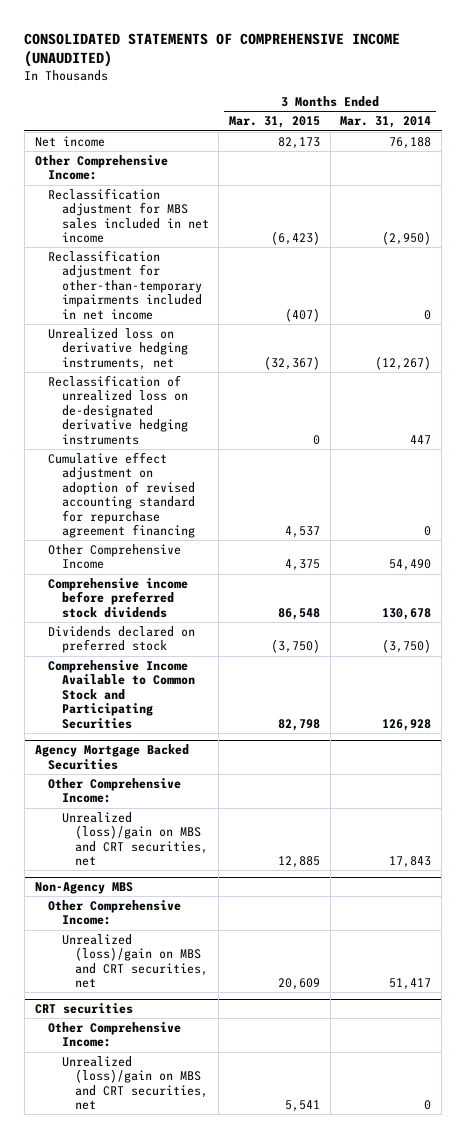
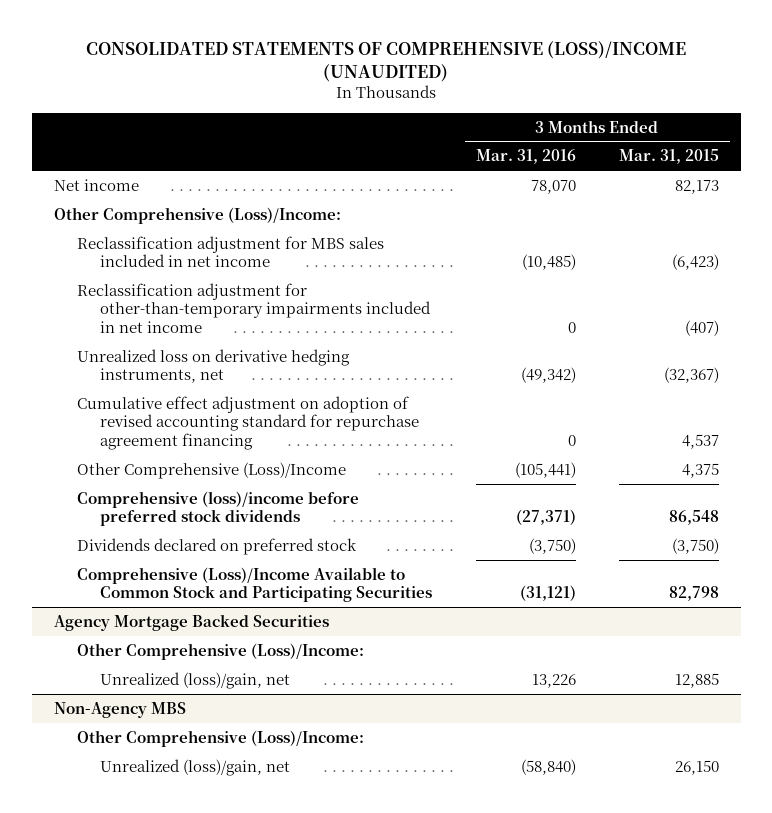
[24,32,401,68] CONSOLIDATED STATEMENTS OF COMPREHENSIVE INCOME (UNAUDITED) -> [86,40,687,82] CONSOLIDATED STATEMENTS OF COMPREHENSIVE (LOSS)/INCOME (UNAUDITED)
[340,116,432,129] Mar. 31, 2014 -> none
none -> [475,149,576,165] Mar. 31, 2016
[34,154,168,181] Other Comprehensive Income: -> [53,206,341,224] Other Comprehensive (Loss)/Income:
[48,374,188,445] Reclassification of unrealized loss on de-designated derivative hedging instruments -> none
[48,543,182,570] Other Comprehensive Income -> [76,461,346,479] Other Comprehensive (Loss)/Income
[48,577,189,618] Comprehensive income before preferred stock dividends -> [76,490,359,527] Comprehensive (loss)/income before preferred stock dividends
[48,659,195,729] Comprehensive Income Available to Common Stock and Participating Securities -> [76,566,433,603] Comprehensive (Loss)/Income Available to Common Stock and Participating Securities
[48,777,182,804] Other Comprehensive Income: -> [76,642,364,660] Other Comprehensive (Loss)/Income:
[61,811,208,867] Unrealized (loss)/gain on MBS and CRT securities, net -> [100,671,291,689] Unrealized (loss)/gain, net
[34,1003,133,1015] CRT securities -> none
[48,1021,182,1048] Other Comprehensive Income: -> none
[61,1055,208,1111] Unrealized (loss)/gain on MBS and CRT securities, net -> none
[48,899,182,926] Other Comprehensive Income: -> [76,729,364,747] Other Comprehensive (Loss)/Income:
[61,933,208,989] Unrealized (loss)/gain on MBS and CRT securities, net -> [100,758,291,776] Unrealized (loss)/gain, net
[277,978,320,991] 20,609 -> [674,759,719,775] 26,150

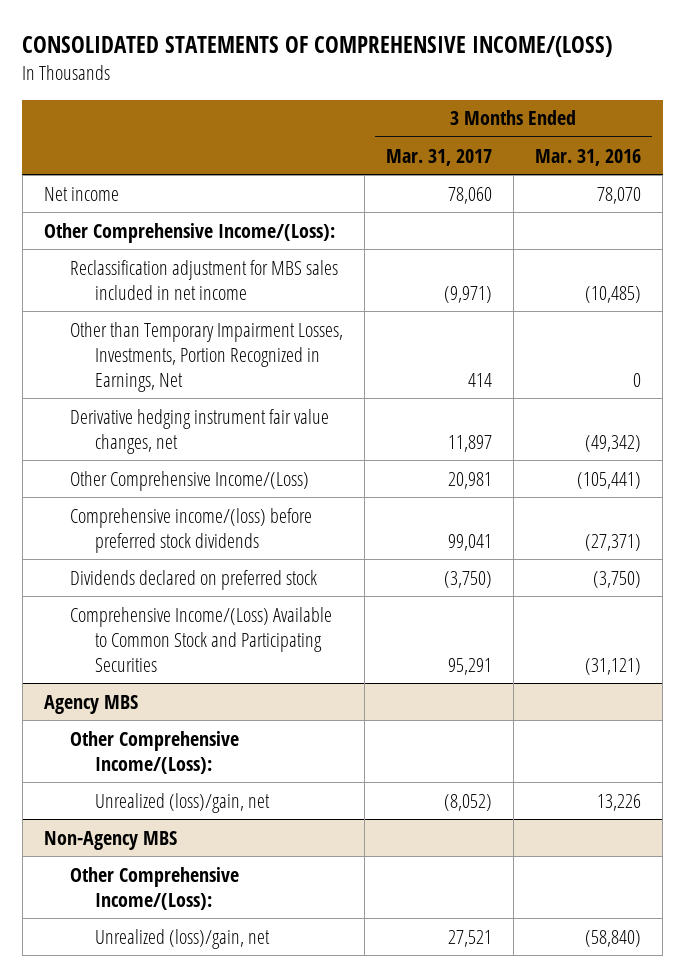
[86,40,687,82] CONSOLIDATED STATEMENTS OF COMPREHENSIVE (LOSS)/INCOME (UNAUDITED) -> [22,36,613,58] CONSOLIDATED STATEMENTS OF COMPREHENSIVE INCOME/(LOSS)
[618,149,719,165] Mar. 31, 2015 -> none
none -> [385,148,492,166] Mar. 31, 2017
[53,206,341,224] Other Comprehensive (Loss)/Income: -> [43,222,335,243] Other Comprehensive Income/(Loss):
[76,395,420,451] Cumulative effect adjustment on adoption of revised accounting standard for repurchase agreement financing -> none
[76,282,432,334] Reclassification adjustment for other-than-temporary impairments included in net income -> [69,321,343,392] Other than Temporary Impairment Losses, Investments, Portion Recognized in Earnings, Net
[76,348,350,384] Unrealized loss on derivative hedging instruments, net -> [69,408,329,454] Derivative hedging instrument fair value changes, net
[76,461,346,479] Other Comprehensive (Loss)/Income -> [69,470,309,491] Other Comprehensive Income/(Loss)
[76,490,359,527] Comprehensive (loss)/income before preferred stock dividends -> [69,507,312,553] Comprehensive income/(loss) before preferred stock dividends
[76,566,433,603] Comprehensive (Loss)/Income Available to Common Stock and Participating Securities -> [69,606,332,672] Comprehensive Income/(Loss) Available to Common Stock and Participating Securities
[53,613,329,631] Agency Mortgage Backed Securities -> [43,694,138,714] Agency MBS
[76,642,364,660] Other Comprehensive (Loss)/Income: -> [69,730,239,774] Other Comprehensive Income/(Loss):
[76,729,364,747] Other Comprehensive (Loss)/Income: -> [69,866,239,910] Other Comprehensive Income/(Loss):

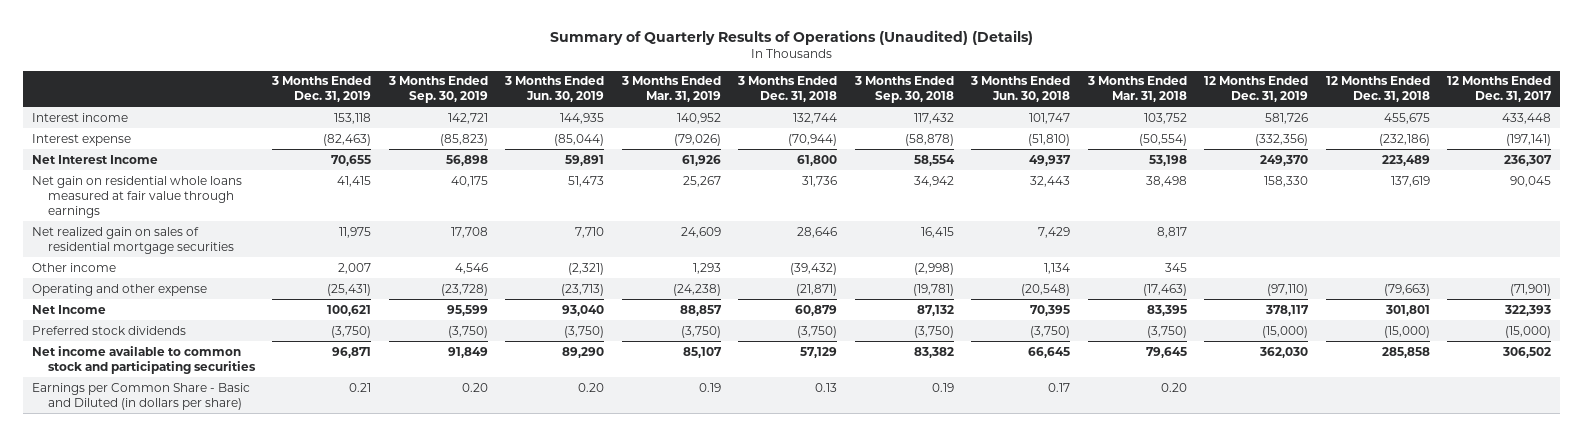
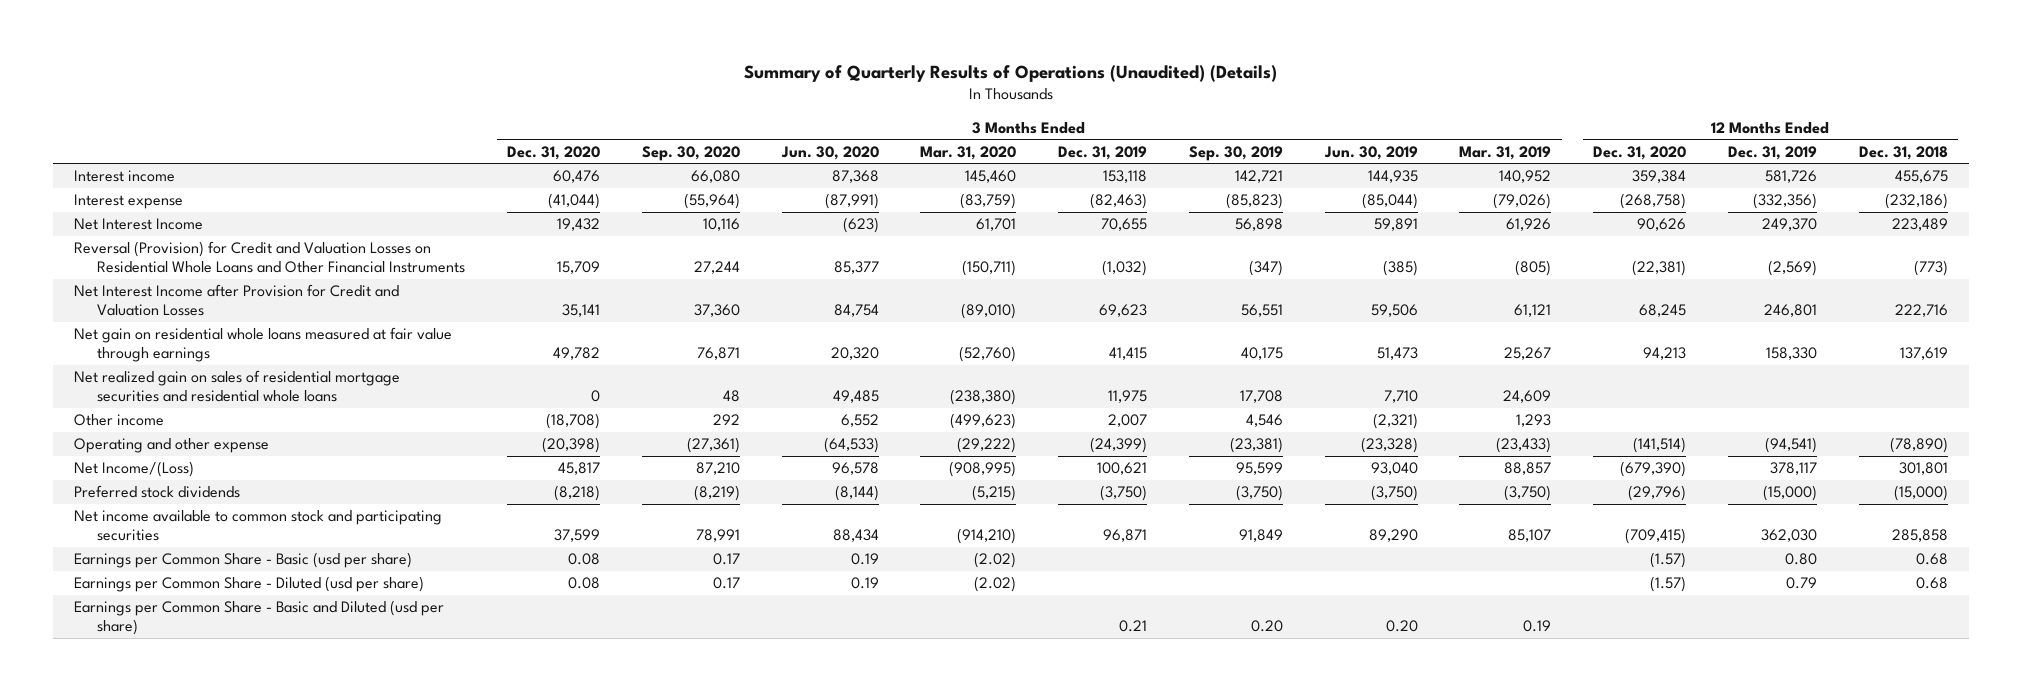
[737,76,838,103] 3 Months Ended Dec. 31, 2018 -> none
[853,76,954,104] 3 Months Ended Sep. 30, 2018 -> none
[970,76,1071,103] 3 Months Ended Jun. 30, 2018 -> none
[1086,76,1187,103] 3 Months Ended Mar. 31, 2018 -> none
[1447,76,1553,103] 12 Months Ended Dec. 31, 2017 -> none
none -> [507,145,601,160] Dec. 31, 2020
none -> [641,145,740,161] Sep. 30, 2020
none -> [780,145,879,160] Jun. 30, 2020
none -> [920,145,1017,160] Mar. 31, 2020
none -> [1593,145,1687,160] Dec. 31, 2020
none -> [73,241,466,274] Reversal (Provision) for Credit and Valuation Losses on Residential Whole Loans and Other Financial Instruments
none -> [73,284,399,317] Net Interest Income after Provision for Credit and Valuation Losses
[31,226,234,254] Net realized gain on sales of residential mortgage securities -> [73,370,400,403] Net realized gain on sales of residential mortgage securities and residential whole loans
[327,283,372,296] (25,431) -> [1090,437,1148,454] (24,399)
[440,283,488,296] (23,728) -> [1229,437,1283,454] (23,381)
[561,283,605,296] (23,713) -> [1360,437,1418,454] (23,328)
[672,283,721,296] (24,238) -> [1496,437,1552,454] (23,433)
[1267,283,1309,296] (97,110) -> [1764,437,1817,454] (94,541)
[1383,283,1430,296] (79,663) -> [1889,437,1948,454] (78,890)
[31,304,106,314] Net Income -> [73,461,194,478] Net Income/(Loss)
none -> [73,552,412,569] Earnings per Common Share - Basic (usd per share)
none -> [73,576,424,593] Earnings per Common Share - Diluted (usd per share)
[31,382,250,410] Earnings per Common Share - Basic and Diluted (in dollars per share) -> [73,600,444,636] Earnings per Common Share - Basic and Diluted (usd per share)

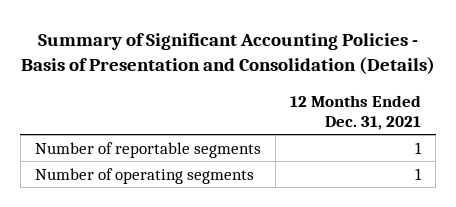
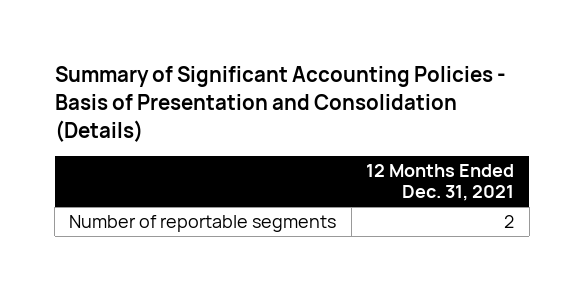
[34,167,254,184] Number of operating segments -> none
[415,141,423,154] 1 -> [504,215,515,229] 2

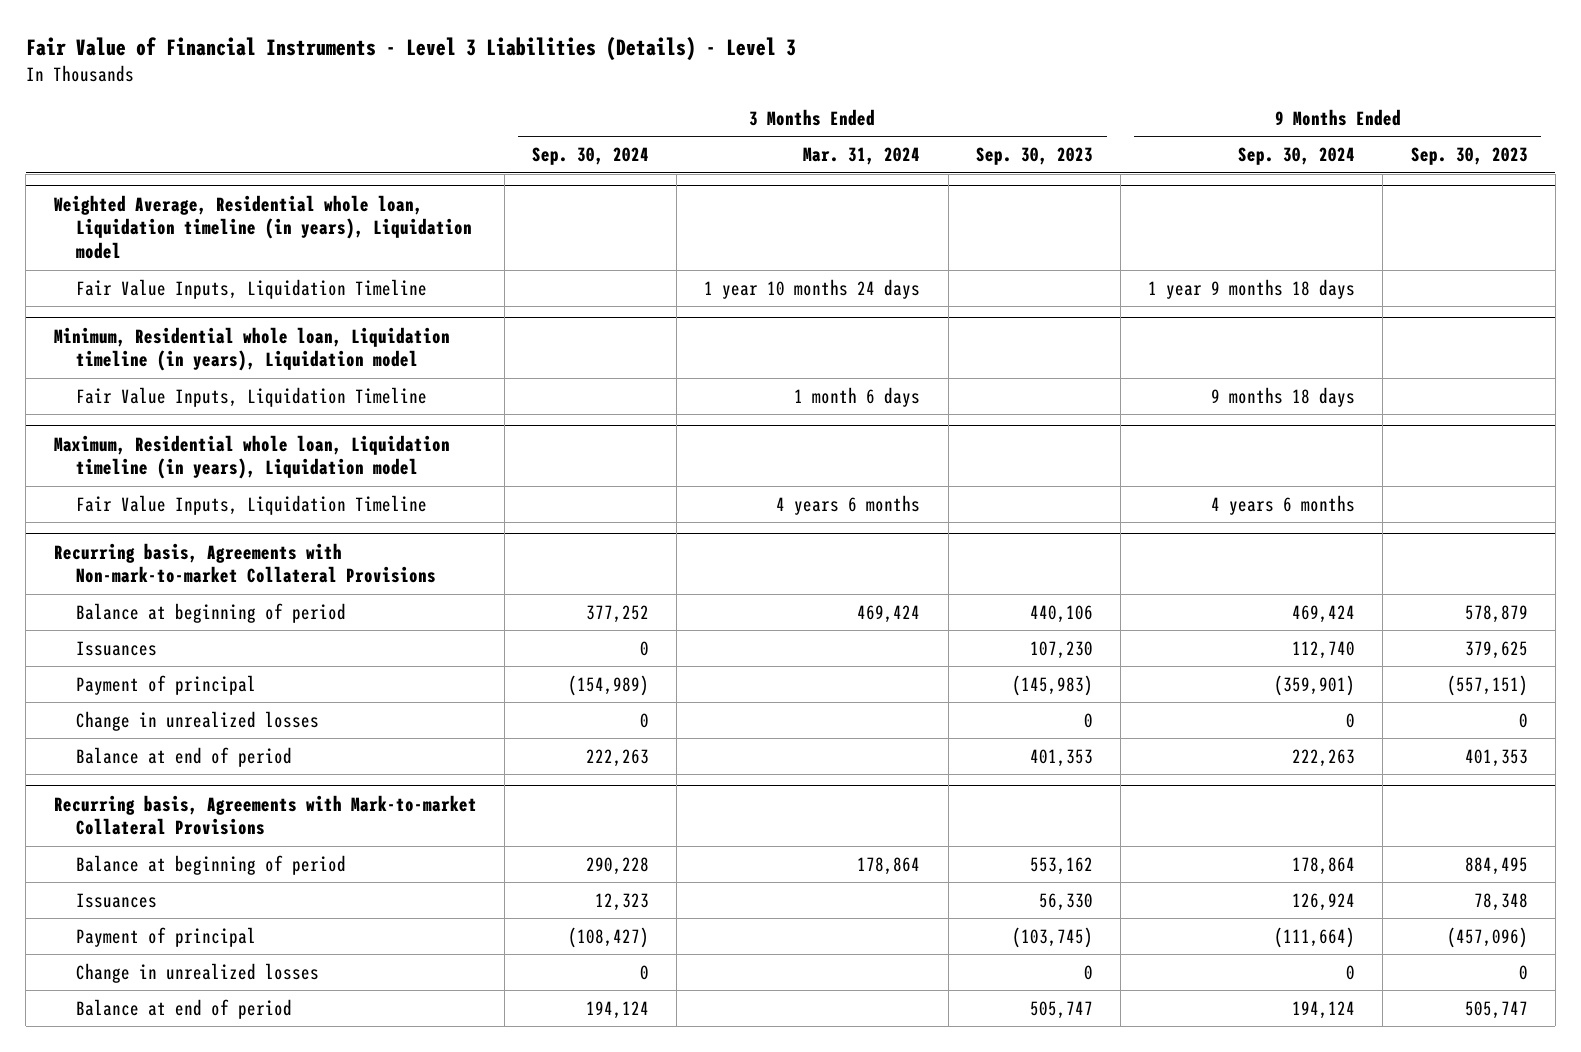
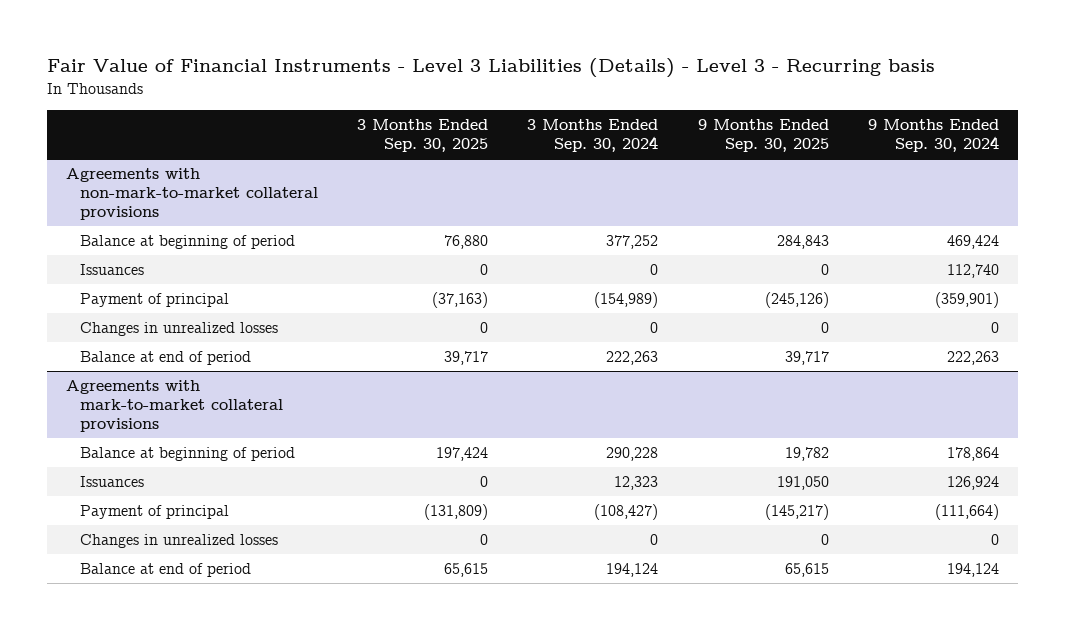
[25,37,796,62] Fair Value of Financial Instruments - Level 3 Liabilities (Details) - Level 3 -> [46,57,935,78] Fair Value of Financial Instruments - Level 3 Liabilities (Details) - Level 3 - Recurring basis
[803,147,921,166] Mar. 31, 2024 -> none
[975,147,1093,166] Sep. 30, 2023 -> none
[1410,147,1528,166] Sep. 30, 2023 -> none
none -> [357,119,489,153] 3 Months Ended Sep. 30, 2025
none -> [697,119,829,153] 9 Months Ended Sep. 30, 2025
[53,194,472,260] Weighted Average, Residential whole loan, Liquidation timeline (in years), Liquidation model -> none
[75,278,427,299] Fair Value Inputs, Liquidation Timeline -> none
[53,326,450,372] Minimum, Residential whole loan, Liquidation timeline (in years), Liquidation model -> none
[75,386,427,407] Fair Value Inputs, Liquidation Timeline -> none
[53,434,450,480] Maximum, Residential whole loan, Liquidation timeline (in years), Liquidation model -> none
[75,494,427,515] Fair Value Inputs, Liquidation Timeline -> none
[53,542,436,584] Recurring basis, Agreements with Non-mark-to-market Collateral Provisions -> [66,168,319,220] Agreements with non-mark-to-market collateral provisions
[75,710,319,731] Change in unrealized losses -> [80,322,279,337] Changes in unrealized losses
[53,794,477,836] Recurring basis, Agreements with Mark-to-market Collateral Provisions -> [66,380,284,432] Agreements with mark-to-market collateral provisions
[75,962,319,983] Change in unrealized losses -> [80,534,279,549] Changes in unrealized losses

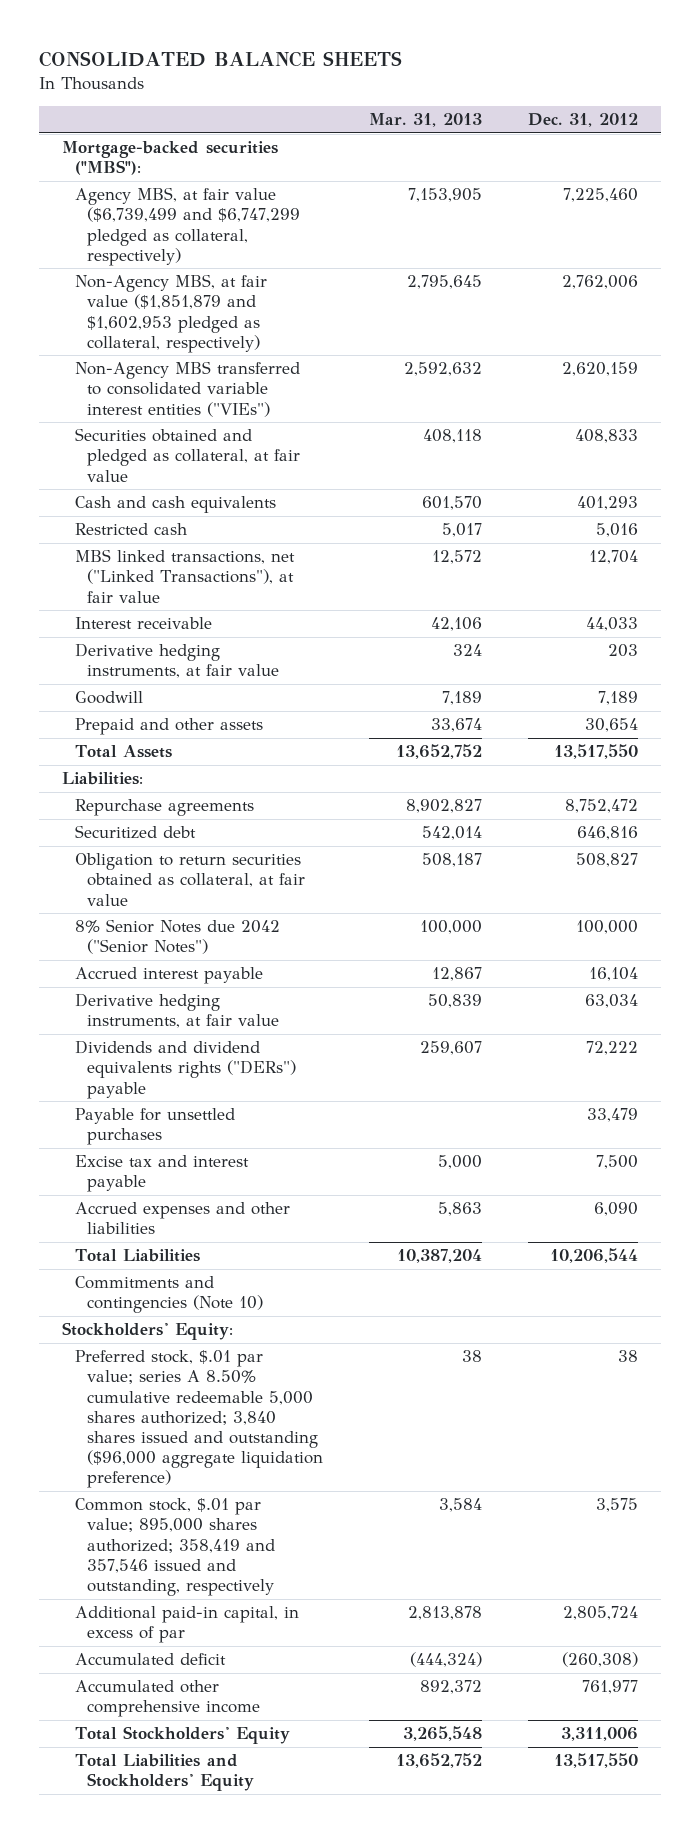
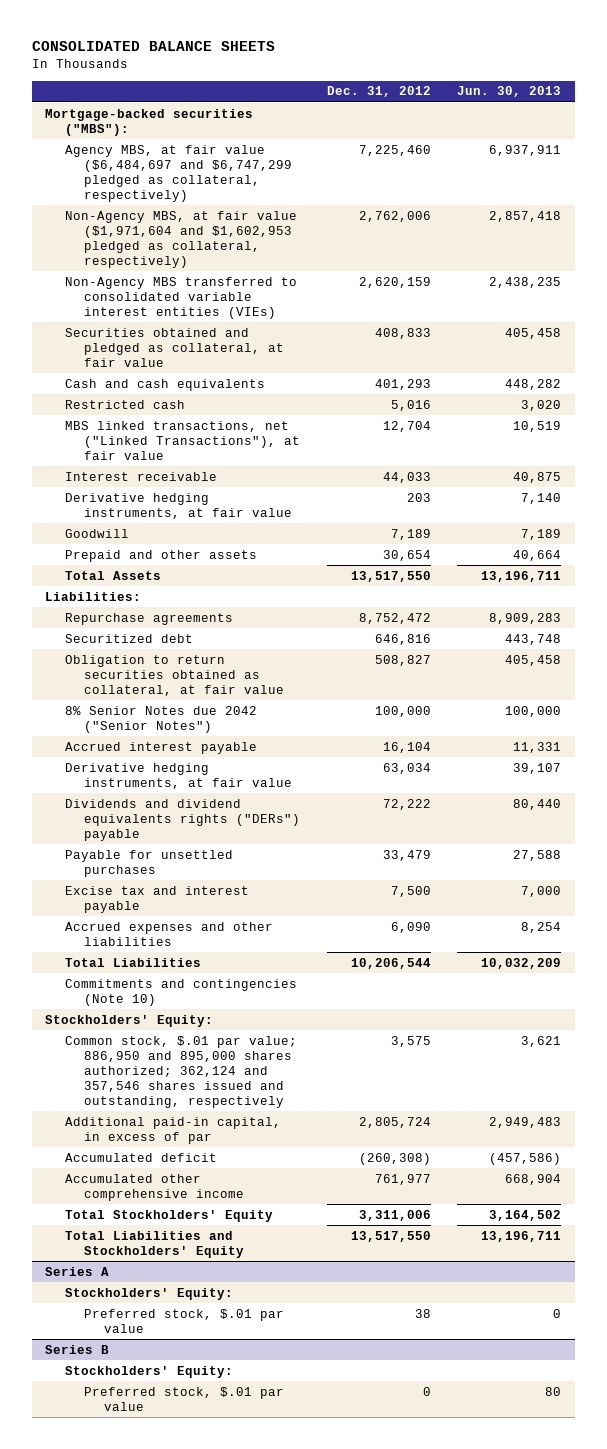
[369,113,483,128] Mar. 31, 2013 -> none
none -> [457,86,562,98] Jun. 30, 2013
[74,187,301,266] Agency MBS, at fair value ($6,739,499 and $6,747,299 pledged as collateral, respectively) -> [64,144,293,202] Agency MBS, at fair value ($6,484,697 and $6,747,299 pledged as collateral, respectively)
[74,274,267,353] Non-Agency MBS, at fair value ($1,851,879 and $1,602,953 pledged as collateral, respectively) -> [64,210,297,268] Non-Agency MBS, at fair value ($1,971,604 and $1,602,953 pledged as collateral, respectively)
[74,361,300,417] Non-Agency MBS transferred to consolidated variable interest entities ("VIEs") -> [64,276,297,319] Non-Agency MBS transferred to consolidated variable interest entities (VIEs)
[74,1350,324,1489] Preferred stock, $.01 par value; series A 8.50% cumulative redeemable 5,000 shares authorized; 3,840 shares issued and outstanding ($96,000 aggregate liquidation preference) -> none
[74,1498,276,1597] Common stock, $.01 par value; 895,000 shares authorized; 358,419 and 357,546 issued and outstanding, respectively -> [64,1035,297,1108] Common stock, $.01 par value; 886,950 and 895,000 shares authorized; 362,124 and 357,546 shares issued and outstanding, respectively
none -> [45,1266,110,1276] Series A
none -> [64,1287,233,1300] Stockholders' Equity:
none -> [84,1308,285,1333] Preferred stock, $.01 par value
none -> [45,1344,110,1354] Series B
none -> [64,1365,233,1378] Stockholders' Equity:
none -> [84,1386,285,1411] Preferred stock, $.01 par value

